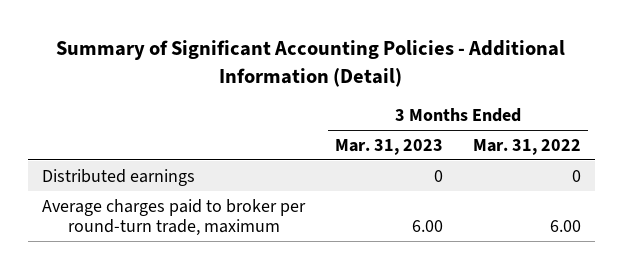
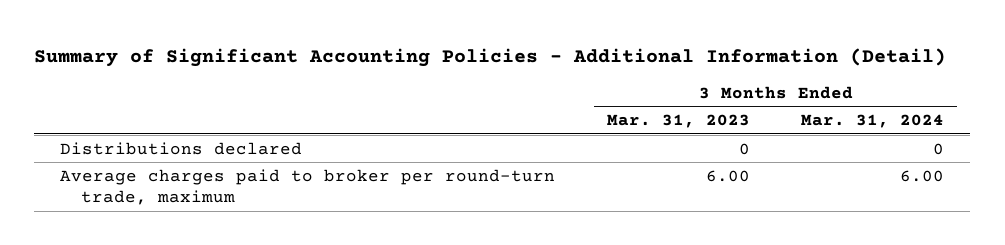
[472,138,581,155] Mar. 31, 2022 -> none
none -> [801,114,945,129] Mar. 31, 2024
[42,168,196,186] Distributed earnings -> [60,141,303,155] Distributions declared

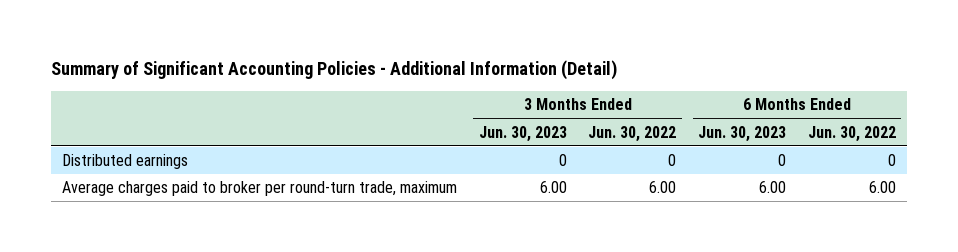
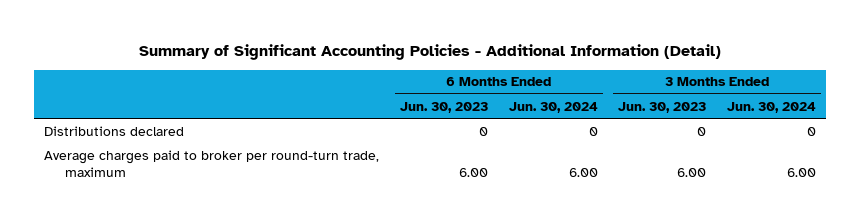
[588,125,677,142] Jun. 30, 2022 -> none
[808,125,897,142] Jun. 30, 2022 -> none
none -> [508,101,598,113] Jun. 30, 2024
none -> [726,101,816,113] Jun. 30, 2024
[61,154,188,170] Distributed earnings -> [44,125,185,136] Distributions declared

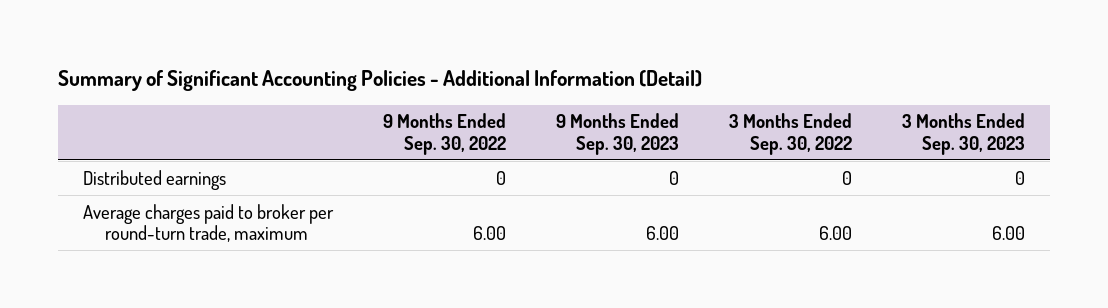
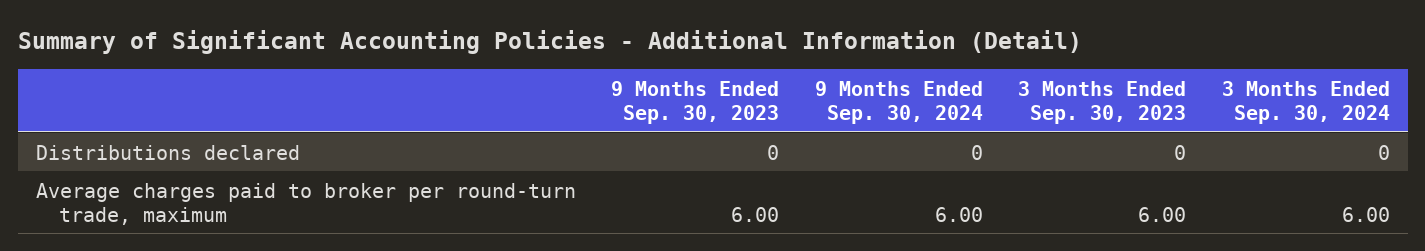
[383,113,507,155] 9 Months Ended Sep. 30, 2022 -> none
[729,113,853,155] 3 Months Ended Sep. 30, 2022 -> none
none -> [814,81,983,125] 9 Months Ended Sep. 30, 2024
none -> [1221,81,1390,125] 3 Months Ended Sep. 30, 2024
[83,169,227,190] Distributed earnings -> [35,144,300,160] Distributions declared

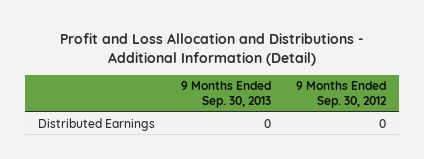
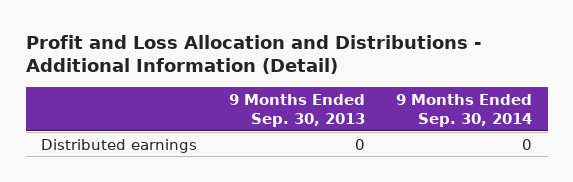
[296,81,388,109] 9 Months Ended Sep. 30, 2012 -> none
none -> [396,93,533,128] 9 Months Ended Sep. 30, 2014
[38,118,156,132] Distributed Earnings -> [41,138,198,153] Distributed earnings

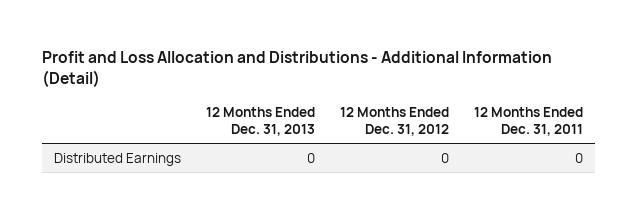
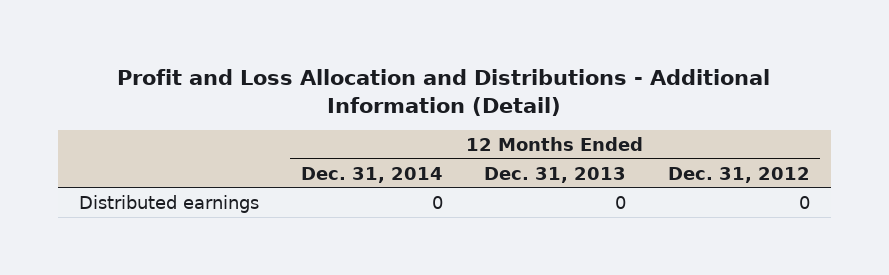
[473,106,583,137] 12 Months Ended Dec. 31, 2011 -> none
none -> [300,166,443,183] Dec. 31, 2014
[54,152,182,166] Distributed Earnings -> [78,194,259,213] Distributed earnings

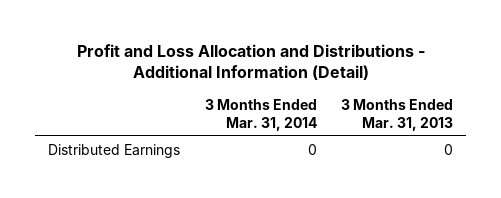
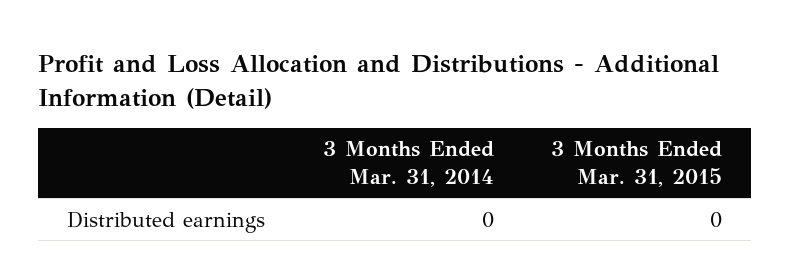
[341,99,454,131] 3 Months Ended Mar. 31, 2013 -> none
none -> [551,141,723,187] 3 Months Ended Mar. 31, 2015
[47,144,180,159] Distributed Earnings -> [67,210,266,233] Distributed earnings

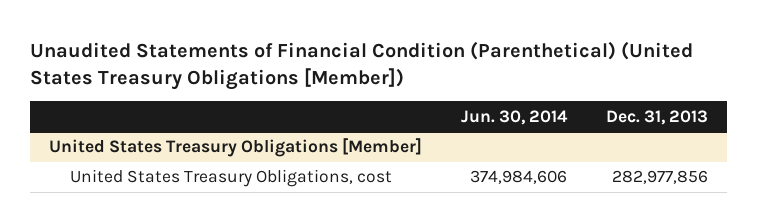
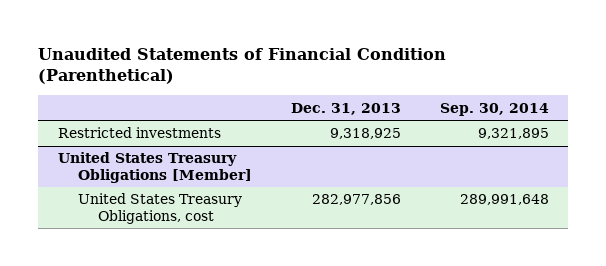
[29,40,693,90] Unaudited Statements of Financial Condition (Parenthetical) (United States Treasury Obligations [Member]) -> [38,47,447,85] Unaudited Statements of Financial Condition (Parenthetical)
[460,109,568,125] Jun. 30, 2014 -> none
none -> [439,102,549,116] Sep. 30, 2014
none -> [57,127,221,139] Restricted investments

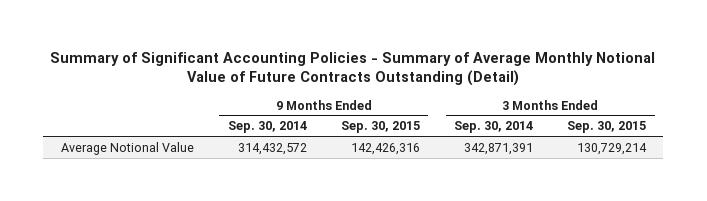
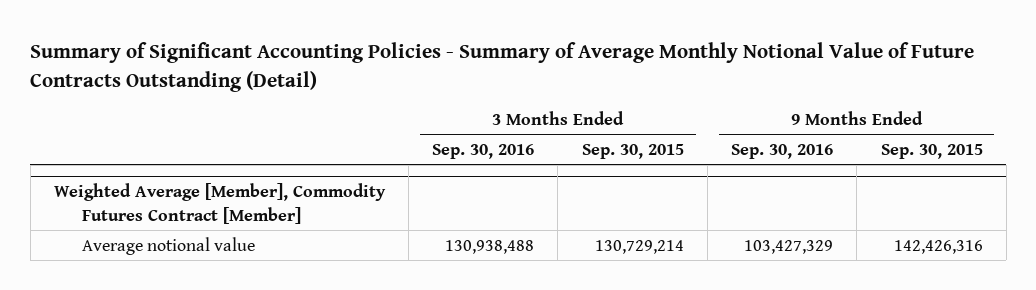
[227,121,307,134] Sep. 30, 2014 -> none
[454,121,534,134] Sep. 30, 2014 -> none
none -> [432,144,535,160] Sep. 30, 2016
none -> [731,144,834,160] Sep. 30, 2016
none -> [53,183,386,224] Weighted Average [Member], Commodity Futures Contract [Member]
[60,141,194,155] Average Notional Value -> [82,236,256,255] Average notional value

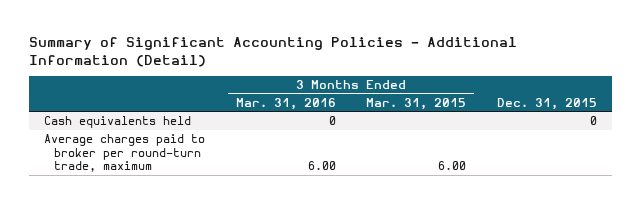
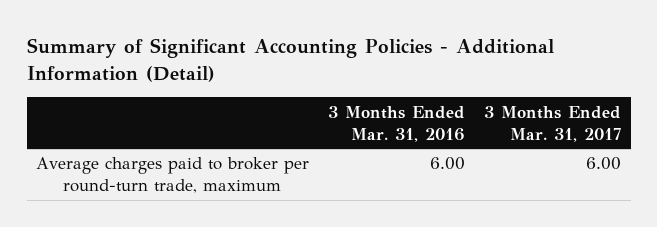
[366,97,467,110] Mar. 31, 2015 -> none
[496,97,597,110] Dec. 31, 2015 -> none
none -> [484,105,622,142] 3 Months Ended Mar. 31, 2017
[44,116,192,129] Cash equivalents held -> none

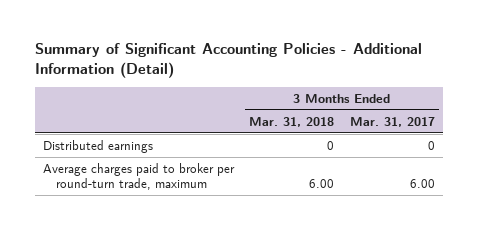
[328,105,466,142] 3 Months Ended Mar. 31, 2016 -> none
none -> [249,116,335,127] Mar. 31, 2018
none -> [42,140,153,154] Distributed earnings

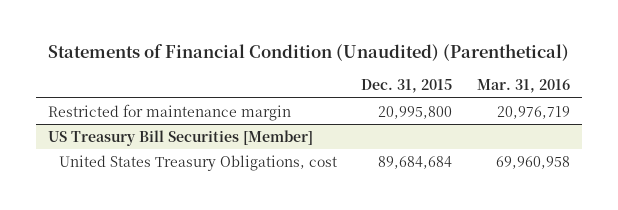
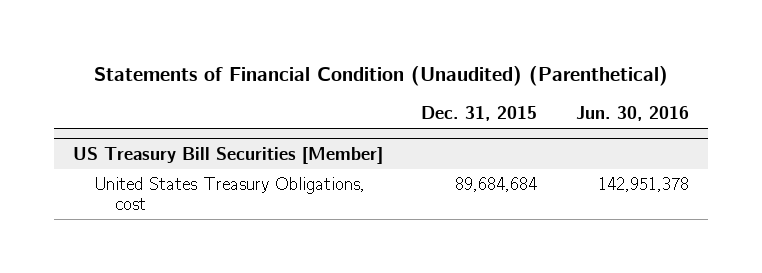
[476,79,570,94] Mar. 31, 2016 -> none
none -> [575,106,689,122] Jun. 30, 2016
[48,103,292,121] Restricted for maintenance margin -> none

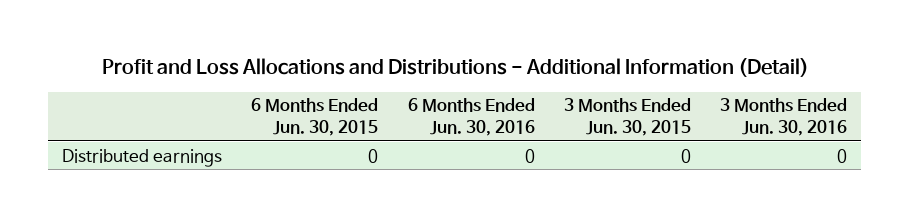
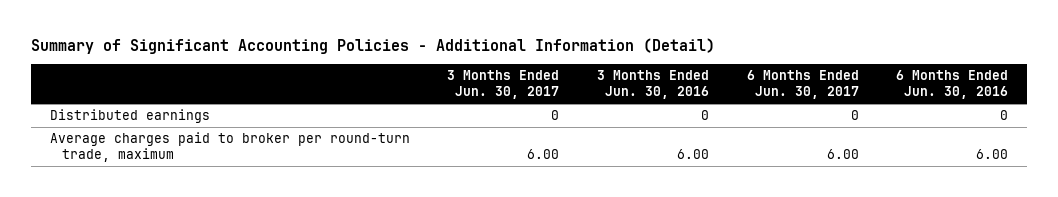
[101,58,809,78] Profit and Loss Allocations and Distributions - Additional Information (Detail) -> [30,37,715,54] Summary of Significant Accounting Policies - Additional Information (Detail)
[251,98,379,137] 6 Months Ended Jun. 30, 2015 -> none
[563,98,691,137] 3 Months Ended Jun. 30, 2015 -> none
none -> [447,70,560,100] 3 Months Ended Jun. 30, 2017
none -> [746,70,859,100] 6 Months Ended Jun. 30, 2017
none -> [49,132,410,163] Average charges paid to broker per round-turn trade, maximum

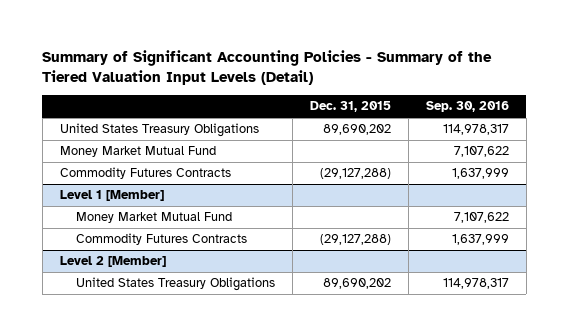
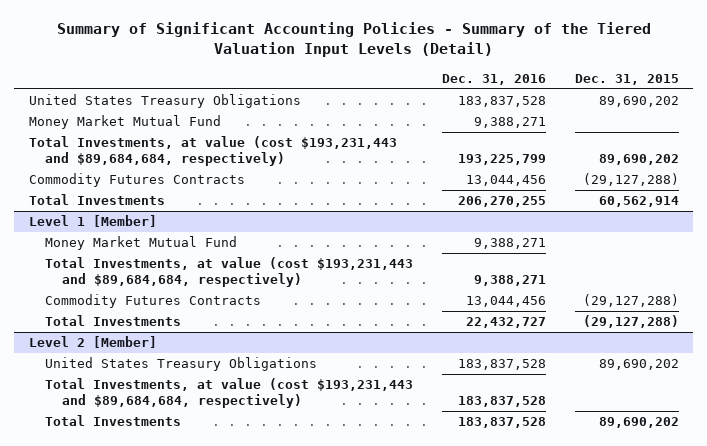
[426,101,510,113] Sep. 30, 2016 -> none
none -> [442,73,547,85] Dec. 31, 2016
none -> [28,136,397,166] Total Investments, at value (cost $193,231,443 and $89,684,684, respectively)
none -> [28,194,165,206] Total Investments
none -> [45,257,414,287] Total Investments, at value (cost $193,231,443 and $89,684,684, respectively)
none -> [45,315,182,327] Total Investments
none -> [45,378,414,408] Total Investments, at value (cost $193,231,443 and $89,684,684, respectively)
none -> [45,415,182,427] Total Investments

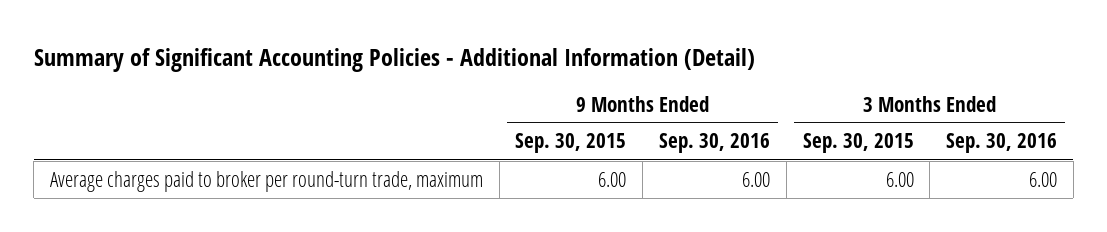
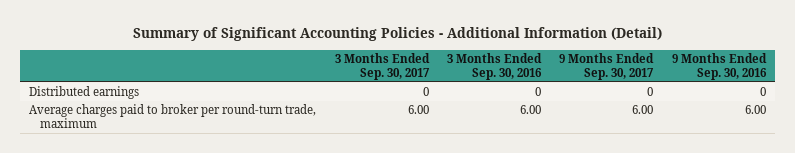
[515,133,627,154] Sep. 30, 2015 -> none
[802,133,914,154] Sep. 30, 2015 -> none
none -> [334,53,430,80] 3 Months Ended Sep. 30, 2017
none -> [559,53,655,80] 9 Months Ended Sep. 30, 2017
none -> [29,86,140,100] Distributed earnings

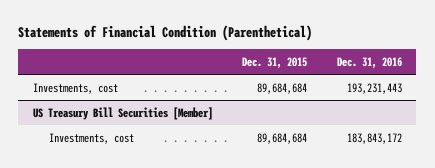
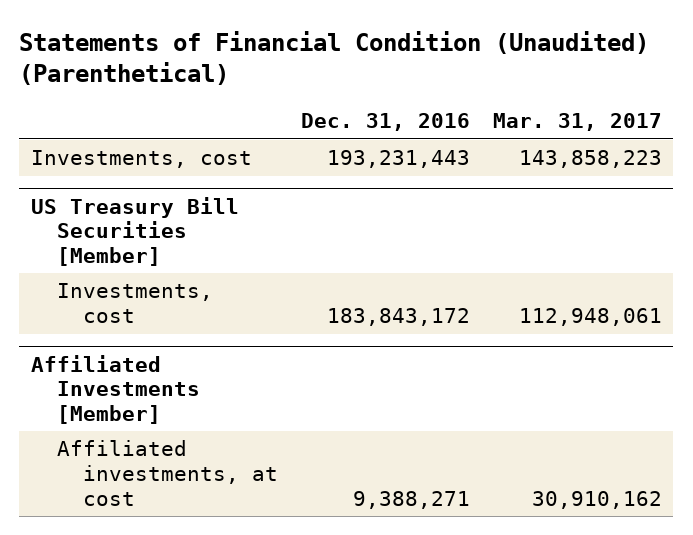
[18,25,313,42] Statements of Financial Condition (Parenthetical) -> [19,30,650,86] Statements of Financial Condition (Unaudited) (Parenthetical)
[242,57,308,70] Dec. 31, 2015 -> none
none -> [492,113,662,132] Mar. 31, 2017
none -> [30,354,200,424] Affiliated Investments [Member]
none -> [56,440,278,506] Affiliated investments, at cost

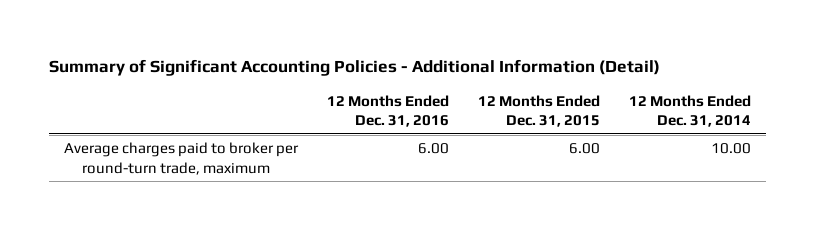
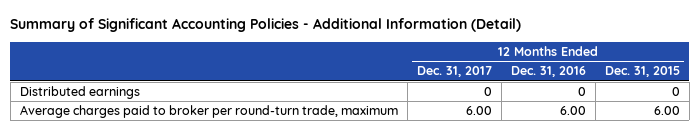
[629,94,752,127] 12 Months Ended Dec. 31, 2014 -> none
none -> [416,66,492,78] Dec. 31, 2017
none -> [19,86,140,100] Distributed earnings

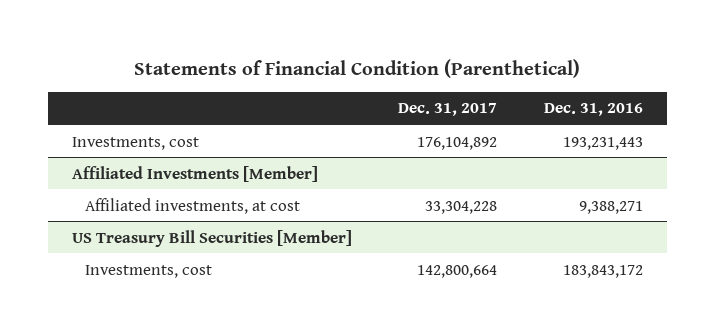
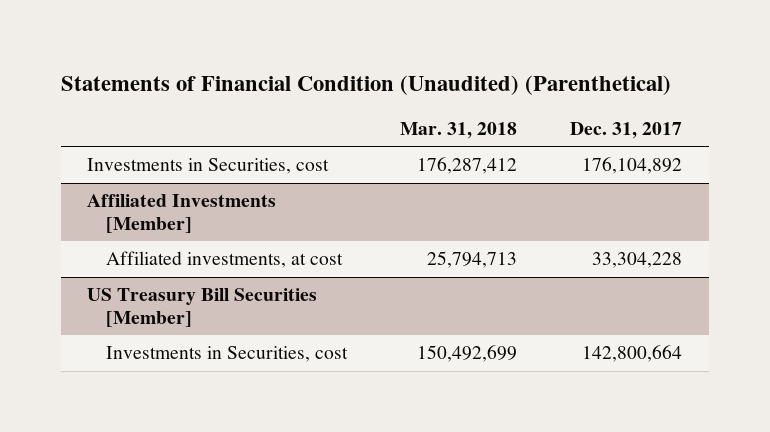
[134,58,581,78] Statements of Financial Condition (Parenthetical) -> [60,74,671,95] Statements of Financial Condition (Unaudited) (Parenthetical)
[544,103,644,117] Dec. 31, 2016 -> none
none -> [400,121,518,139] Mar. 31, 2018
[71,136,199,150] Investments, cost -> [87,158,330,175] Investments in Securities, cost
[85,264,213,278] Investments, cost -> [106,346,349,363] Investments in Securities, cost

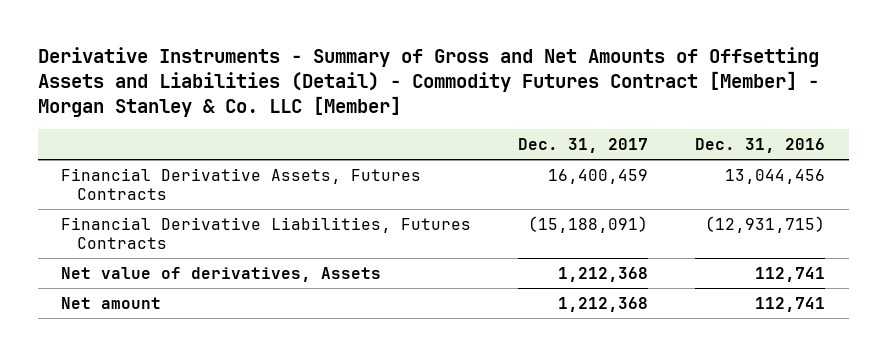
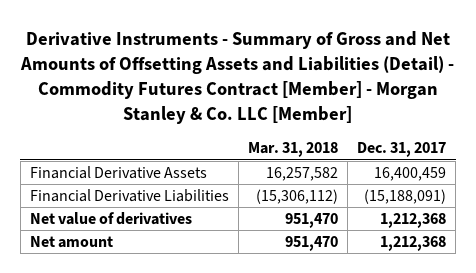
[695,137,826,153] Dec. 31, 2016 -> none
none -> [248,142,339,158] Mar. 31, 2018
[61,168,422,200] Financial Derivative Assets, Futures Contracts -> [29,166,207,180] Financial Derivative Assets
[61,217,472,249] Financial Derivative Liabilities, Futures Contracts -> [29,189,229,203] Financial Derivative Liabilities
[61,267,382,283] Net value of derivatives, Assets -> [29,212,192,226] Net value of derivatives

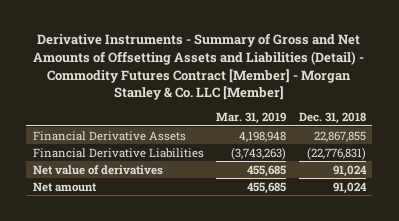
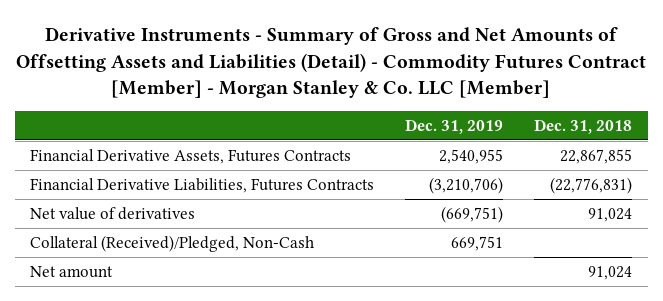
[216,112,287,125] Mar. 31, 2019 -> none
none -> [405,118,504,134] Dec. 31, 2019
[32,130,186,141] Financial Derivative Assets -> [30,149,352,165] Financial Derivative Assets, Futures Contracts
[32,147,204,158] Financial Derivative Liabilities -> [30,178,375,194] Financial Derivative Liabilities, Futures Contracts
none -> [30,235,315,253] Collateral (Received)/Pledged, Non-Cash

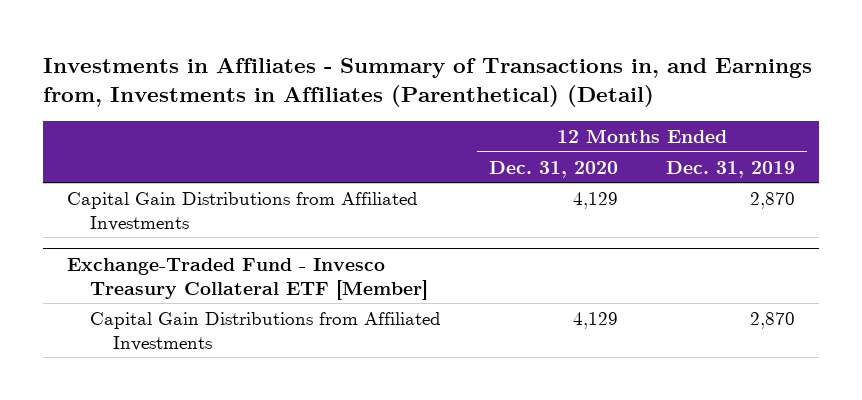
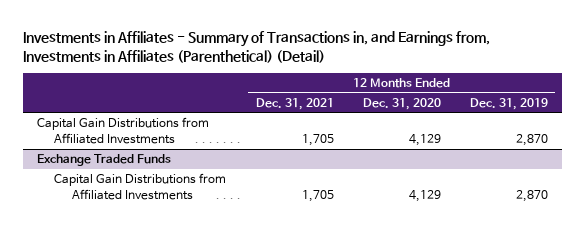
none -> [255,97,334,110] Dec. 31, 2021
[67,257,429,300] Exchange-Traded Fund - Invesco Treasury Collateral ETF [Member] -> [37,154,172,167] Exchange Traded Funds

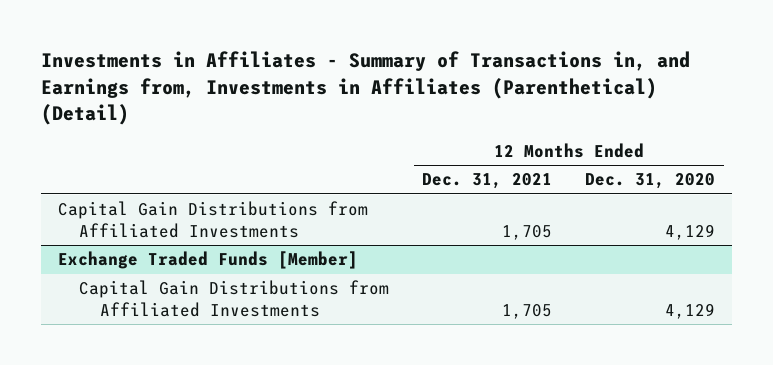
[469,97,548,110] Dec. 31, 2019 -> none
[37,154,172,167] Exchange Traded Funds -> [57,251,358,270] Exchange Traded Funds [Member]

